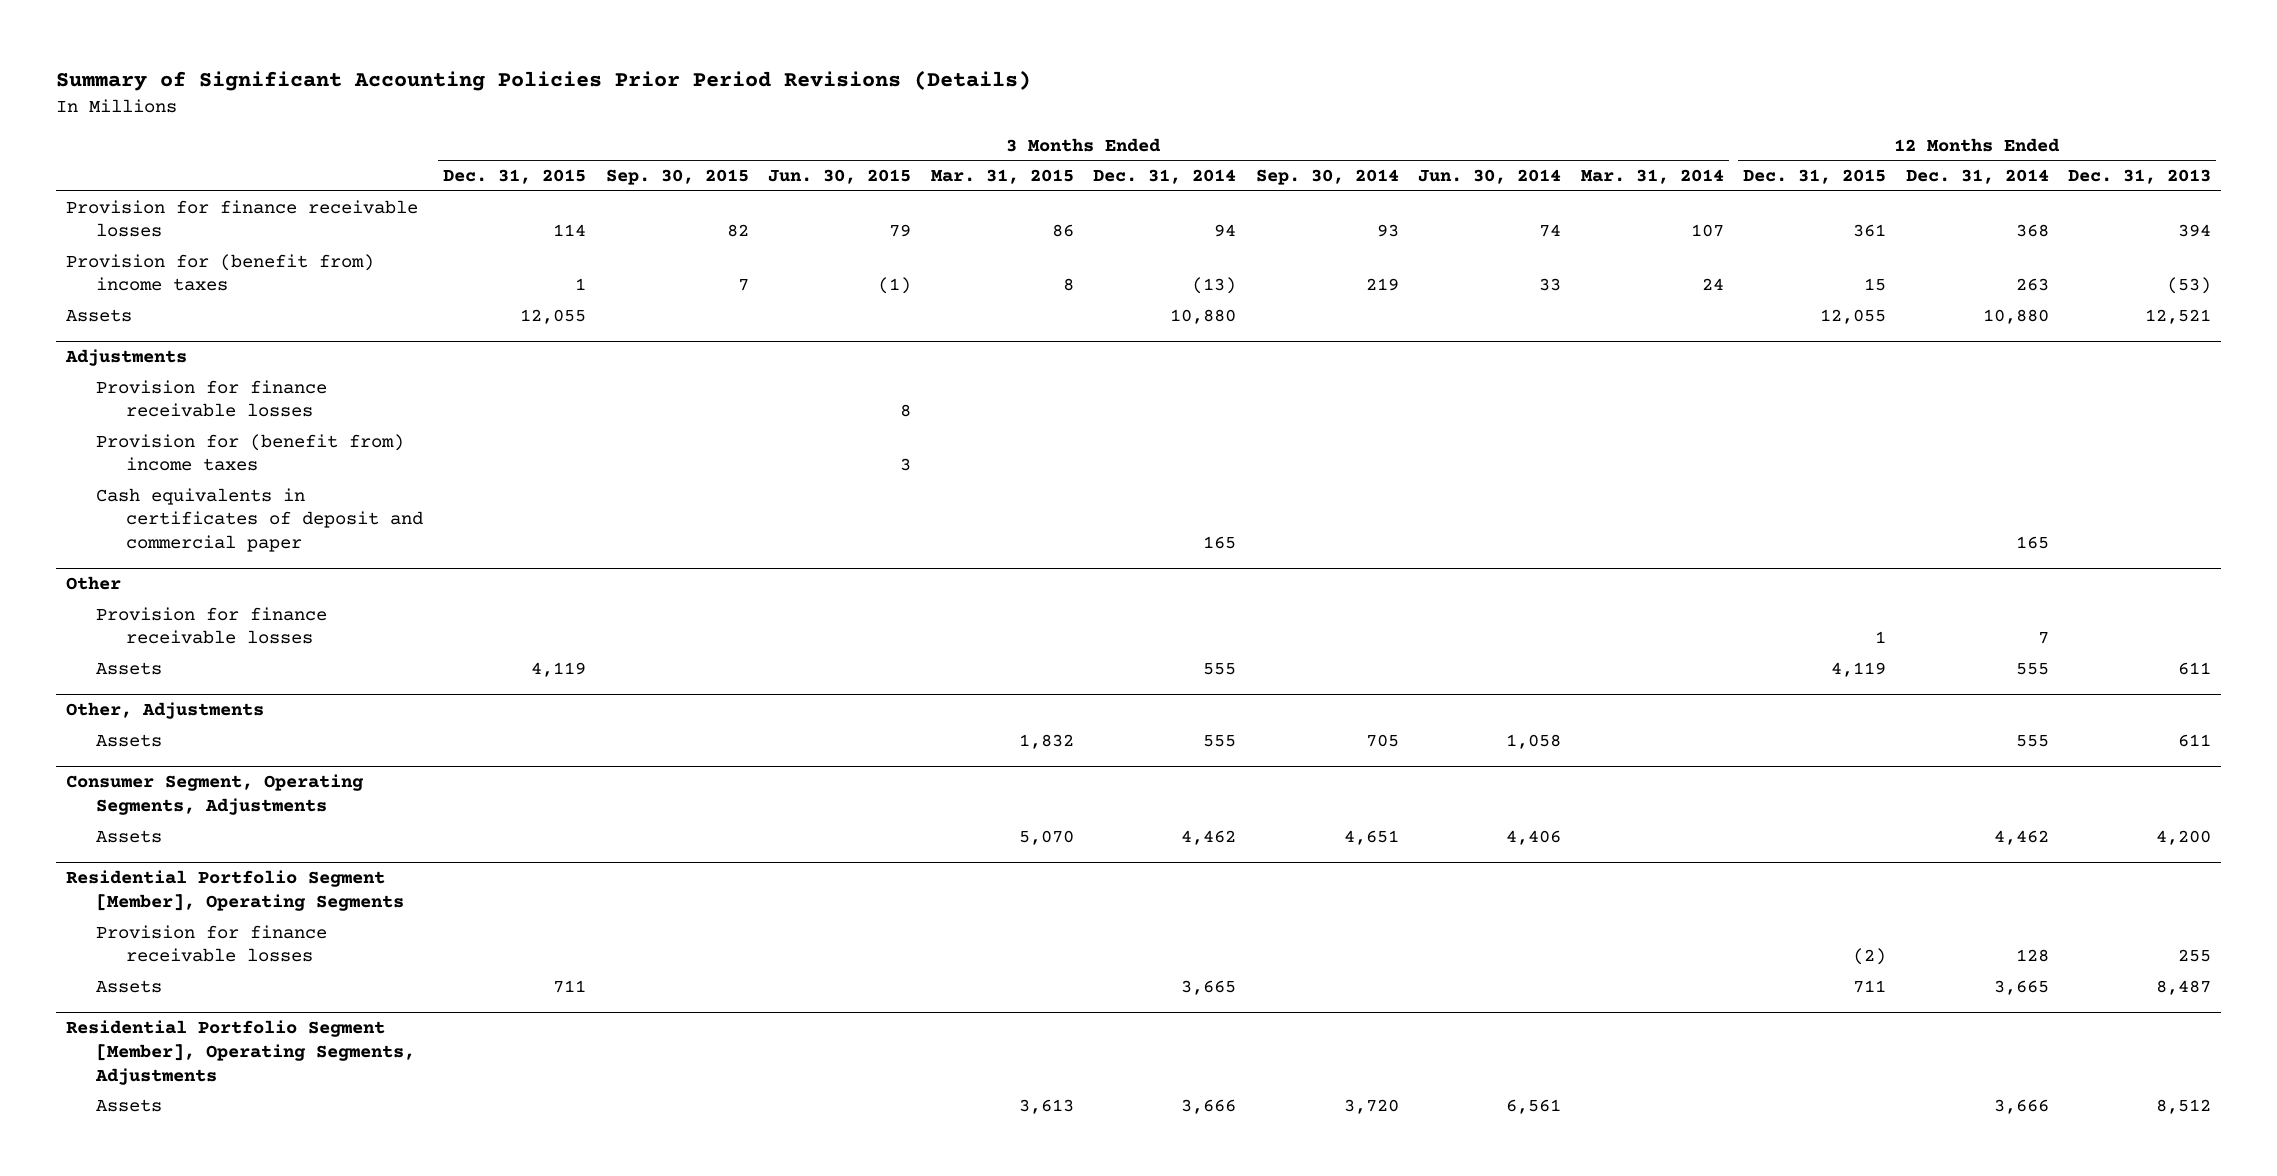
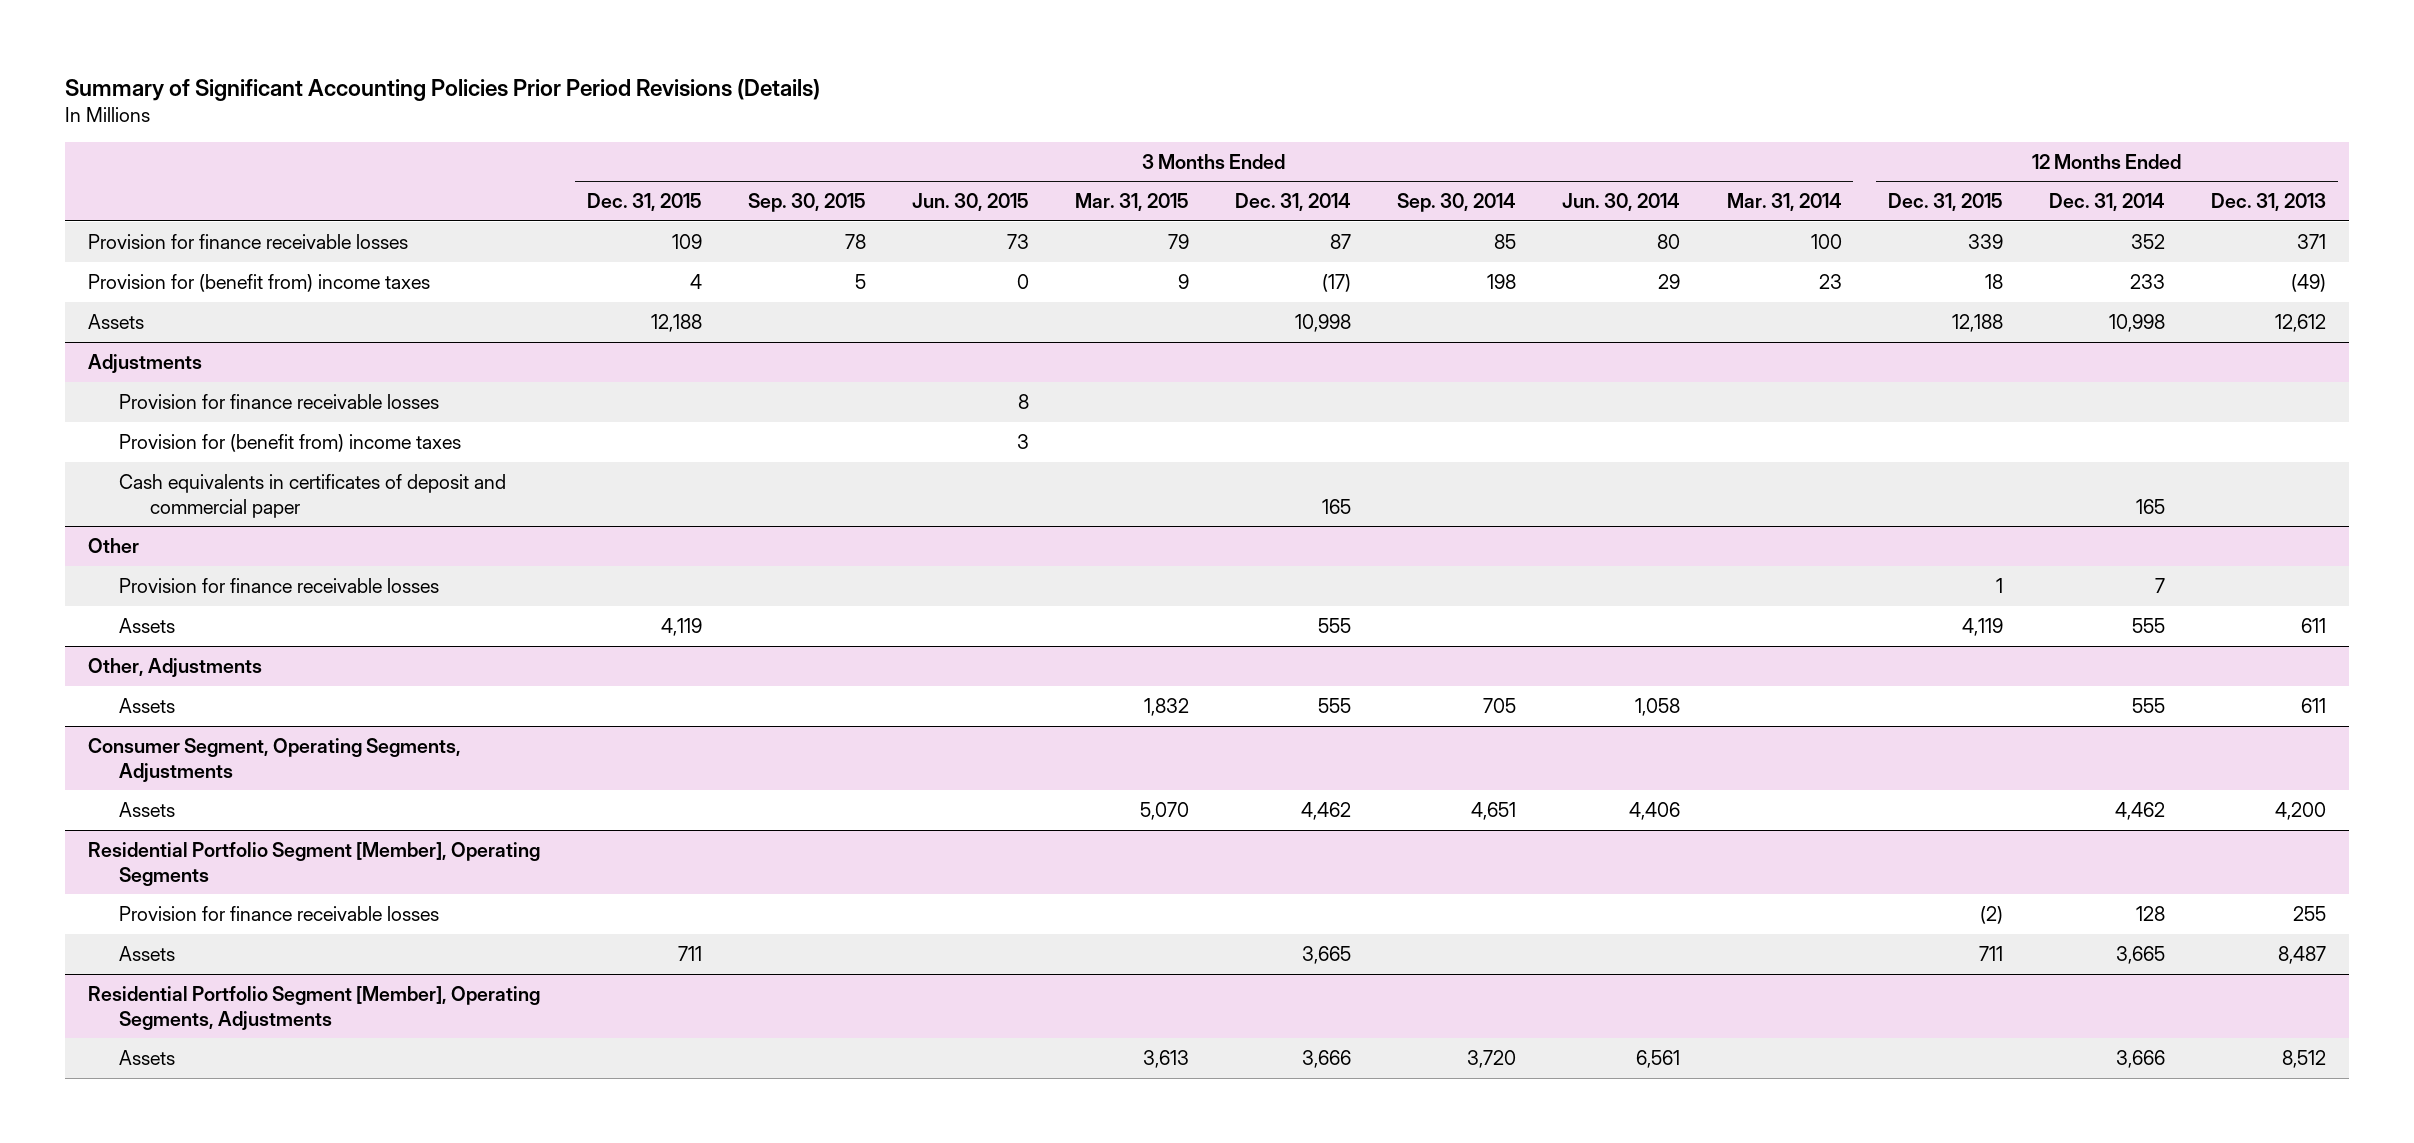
[552,224,586,237] 114 -> [671,233,702,249] 109
[726,224,749,238] 82 -> [844,233,866,249] 78
[889,224,912,238] 79 -> [1006,233,1029,249] 73
[1051,224,1074,238] 86 -> [1168,233,1190,249] 79
[1214,224,1237,238] 94 -> [1330,233,1352,249] 87
[1376,224,1399,238] 93 -> [1494,233,1517,249] 85
[1539,224,1562,238] 74 -> [1657,233,1681,249] 80
[1690,224,1724,238] 107 -> [1810,233,1842,249] 100
[1853,224,1887,238] 361 -> [1967,233,2003,249] 339
[2015,224,2049,238] 368 -> [2130,233,2165,249] 352
[2178,224,2212,238] 394 -> [2297,233,2327,249] 371
[574,278,586,291] 1 -> [689,273,702,289] 4
[737,279,749,292] 7 -> [854,273,866,289] 5
[878,277,912,295] (1) -> [1016,273,1029,289] 0
[1062,278,1074,292] 8 -> [1178,273,1190,289] 9
[1192,277,1237,295] (13) -> [1322,273,1352,292] (17)
[1365,278,1399,292] 219 -> [1487,273,1517,289] 198
[1539,278,1562,292] 33 -> [1658,273,1681,289] 29
[1701,278,1724,291] 24 -> [1818,273,1842,289] 23
[1864,278,1887,292] 15 -> [1984,273,2003,289] 18
[2015,278,2049,292] 263 -> [2129,273,2165,289] 233
[2167,277,2212,295] (53) -> [2291,273,2327,292] (49)
[519,308,586,324] 12,055 -> [650,313,702,332] 12,188
[1170,308,1237,324] 10,880 -> [1295,313,1352,332] 10,998
[1820,308,1887,324] 12,055 -> [1951,313,2003,332] 12,188
[1982,308,2049,324] 10,880 -> [2108,313,2165,332] 10,998
[2145,308,2212,324] 12,521 -> [2275,313,2327,332] 12,612

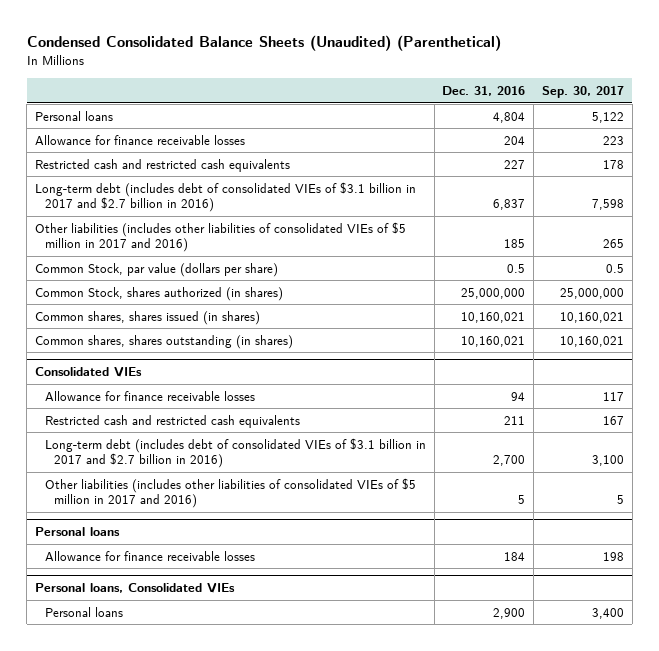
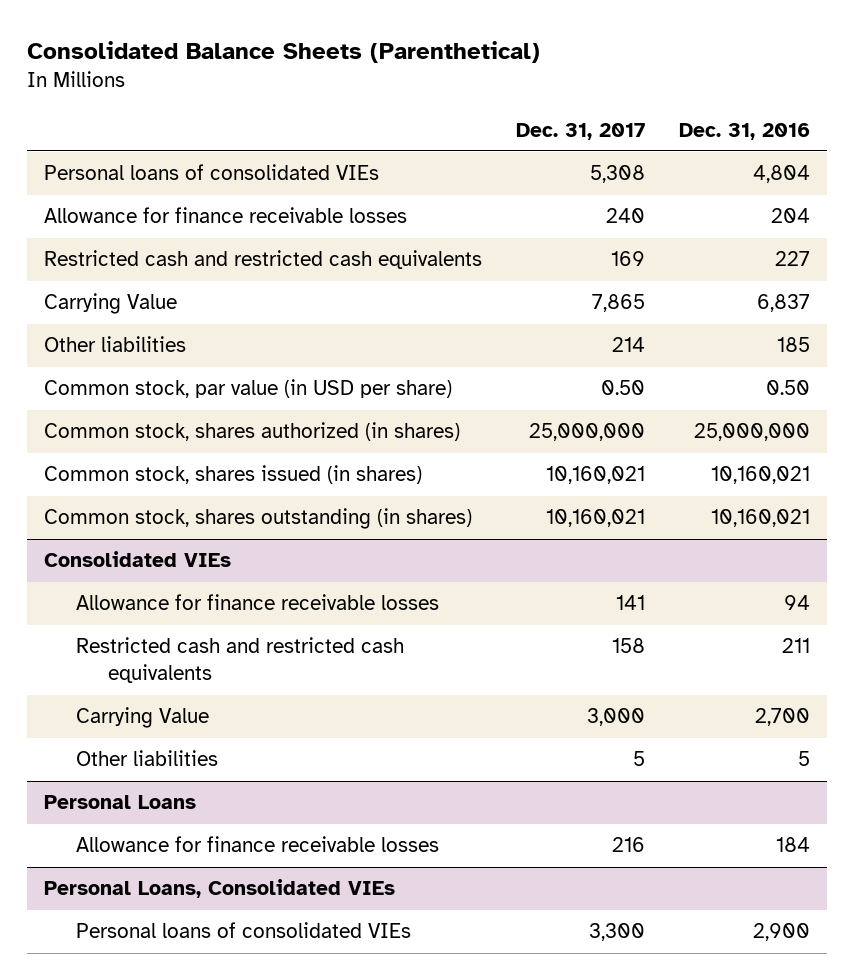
[26,35,501,52] Condensed Consolidated Balance Sheets (Unaudited) (Parenthetical) -> [26,41,540,64] Consolidated Balance Sheets (Parenthetical)
[541,86,624,99] Sep. 30, 2017 -> none
none -> [515,122,645,140] Dec. 31, 2017
[35,110,114,121] Personal loans -> [43,164,379,181] Personal loans of consolidated VIEs
[35,181,417,213] Long-term debt (includes debt of consolidated VIEs of $3.1 billion in 2017 and $2.7 billion in 2016) -> [43,293,177,315] Carrying Value
[35,221,407,253] Other liabilities (includes other liabilities of consolidated VIEs of $5 million in 2017 and 2016) -> [43,336,186,353] Other liabilities
[35,262,279,277] Common Stock, par value (dollars per share) -> [43,379,452,399] Common stock, par value (in USD per share)
[507,263,526,273] 0.5 -> [765,380,810,396] 0.50
[35,286,284,301] Common Stock, shares authorized (in shares) -> [43,422,460,442] Common stock, shares authorized (in shares)
[35,310,261,325] Common shares, shares issued (in shares) -> [43,465,422,485] Common stock, shares issued (in shares)
[35,334,294,349] Common shares, shares outstanding (in shares) -> [43,508,472,530] Common stock, shares outstanding (in shares)
[44,437,426,469] Long-term debt (includes debt of consolidated VIEs of $3.1 billion in 2017 and $2.7 billion in 2016) -> [75,707,209,729] Carrying Value
[44,477,416,509] Other liabilities (includes other liabilities of consolidated VIEs of $5 million in 2017 and 2016) -> [75,750,218,767] Other liabilities
[35,527,121,537] Personal loans -> [43,795,196,810] Personal Loans
[35,583,236,594] Personal loans, Consolidated VIEs -> [43,879,395,899] Personal Loans, Consolidated VIEs
[44,606,123,617] Personal loans -> [75,922,411,939] Personal loans of consolidated VIEs

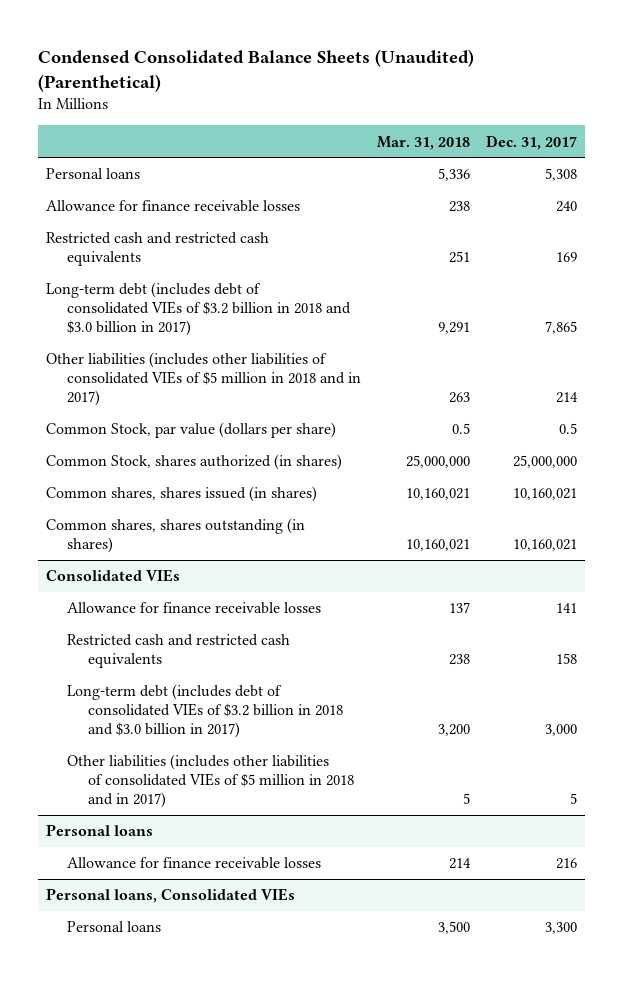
[26,41,540,64] Consolidated Balance Sheets (Parenthetical) -> [38,49,475,92] Condensed Consolidated Balance Sheets (Unaudited) (Parenthetical)
[678,122,810,140] Dec. 31, 2016 -> none
none -> [377,135,471,150] Mar. 31, 2018
[43,164,379,181] Personal loans of consolidated VIEs -> [46,168,141,180] Personal loans
[43,293,177,315] Carrying Value -> [46,282,352,337] Long-term debt (includes debt of consolidated VIEs of $3.2 billion in 2018 and $3.0 billion in 2017)
[43,336,186,353] Other liabilities -> [46,352,362,407] Other liabilities (includes other liabilities of consolidated VIEs of $5 million in 2018 and in 2017)
[43,379,452,399] Common stock, par value (in USD per share) -> [46,422,337,439] Common Stock, par value (dollars per share)
[600,380,645,396] 0.50 -> [559,423,578,435] 0.5
[43,422,460,442] Common stock, shares authorized (in shares) -> [46,454,343,471] Common Stock, shares authorized (in shares)
[43,465,422,485] Common stock, shares issued (in shares) -> [46,486,318,503] Common shares, shares issued (in shares)
[43,508,472,530] Common stock, shares outstanding (in shares) -> [46,518,306,554] Common shares, shares outstanding (in shares)
[75,707,209,729] Carrying Value -> [67,684,344,739] Long-term debt (includes debt of consolidated VIEs of $3.2 billion in 2018 and $3.0 billion in 2017)
[75,750,218,767] Other liabilities -> [67,754,355,809] Other liabilities (includes other liabilities of consolidated VIEs of $5 million in 2018 and in 2017)
[43,795,196,810] Personal Loans -> [46,824,154,837] Personal loans
[43,879,395,899] Personal Loans, Consolidated VIEs -> [46,888,296,904] Personal loans, Consolidated VIEs
[75,922,411,939] Personal loans of consolidated VIEs -> [67,921,162,933] Personal loans

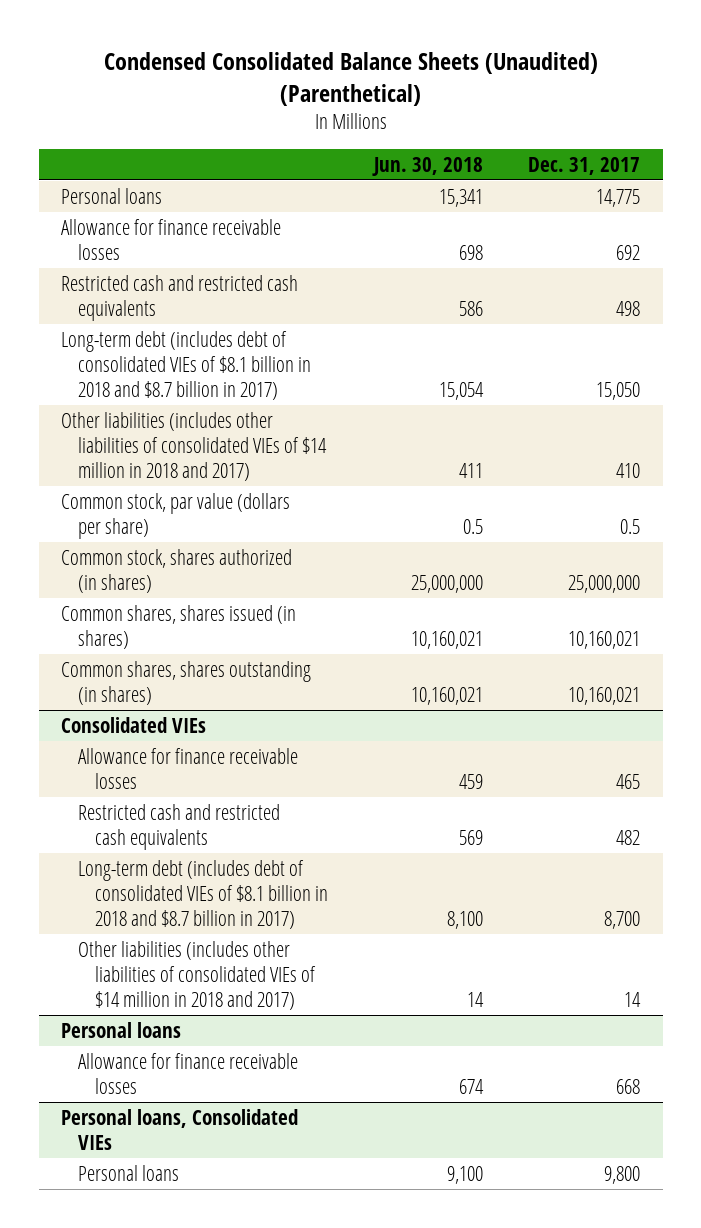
[377,135,471,150] Mar. 31, 2018 -> none
none -> [371,156,483,176] Jun. 30, 2018
[545,168,578,182] 5,308 -> [595,188,640,207] 14,775
[556,201,578,213] 240 -> [615,244,640,260] 692
[556,252,578,263] 169 -> [615,300,640,316] 498
[46,282,352,337] Long-term debt (includes debt of consolidated VIEs of $3.2 billion in 2018 and $3.0 billion in 2017) -> [61,330,312,400] Long-term debt (includes debt of consolidated VIEs of $8.1 billion in 2018 and $8.7 billion in 2017)
[545,321,578,335] 7,865 -> [595,381,640,400] 15,050
[46,352,362,407] Other liabilities (includes other liabilities of consolidated VIEs of $5 million in 2018 and in 2017) -> [61,411,328,481] Other liabilities (includes other liabilities of consolidated VIEs of $14 million in 2018 and 2017)
[556,392,579,404] 214 -> [615,462,640,478] 410
[46,422,337,439] Common Stock, par value (dollars per share) -> [61,492,291,539] Common stock, par value (dollars per share)
[46,454,343,471] Common Stock, shares authorized (in shares) -> [61,548,293,593] Common stock, shares authorized (in shares)
[556,603,578,614] 141 -> [615,773,640,789] 465
[556,653,578,665] 158 -> [615,829,640,845] 482
[67,684,344,739] Long-term debt (includes debt of consolidated VIEs of $3.2 billion in 2018 and $3.0 billion in 2017) -> [78,859,329,929] Long-term debt (includes debt of consolidated VIEs of $8.1 billion in 2018 and $8.7 billion in 2017)
[545,724,578,737] 3,000 -> [603,910,640,929] 8,700
[67,754,355,809] Other liabilities (includes other liabilities of consolidated VIEs of $5 million in 2018 and in 2017) -> [78,940,317,1010] Other liabilities (includes other liabilities of consolidated VIEs of $14 million in 2018 and 2017)
[570,793,578,805] 5 -> [623,991,641,1007] 14
[556,858,578,870] 216 -> [615,1078,640,1094] 668
[545,922,578,935] 3,300 -> [603,1165,640,1184] 9,800

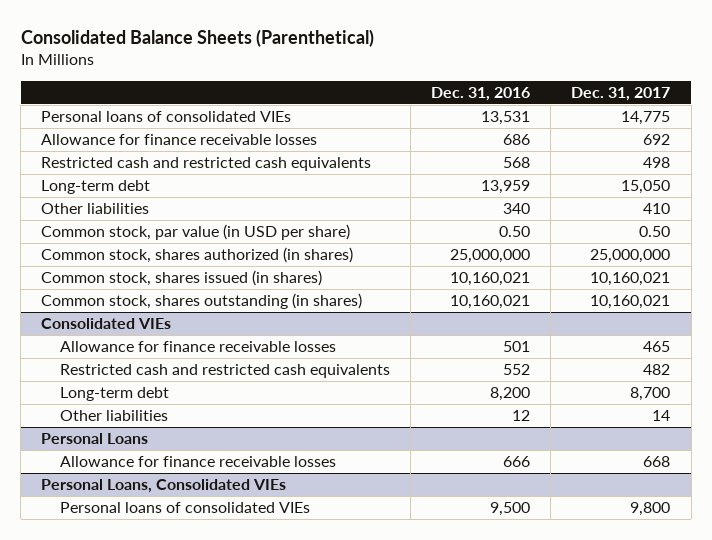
[103,52,598,106] Condensed Consolidated Balance Sheets (Unaudited) (Parenthetical) -> [20,29,374,48] Consolidated Balance Sheets (Parenthetical)
[371,156,483,176] Jun. 30, 2018 -> none
none -> [430,86,530,101] Dec. 31, 2016
[61,187,163,204] Personal loans -> [41,111,292,123] Personal loans of consolidated VIEs
[61,330,312,400] Long-term debt (includes debt of consolidated VIEs of $8.1 billion in 2018 and $8.7 billion in 2017) -> [41,180,151,195] Long-term debt
[61,411,328,481] Other liabilities (includes other liabilities of consolidated VIEs of $14 million in 2018 and 2017) -> [41,203,150,215] Other liabilities
[61,492,291,539] Common stock, par value (dollars per share) -> [41,224,351,241] Common stock, par value (in USD per share)
[619,518,640,534] 0.5 -> [639,226,671,238] 0.50
[61,604,297,649] Common shares, shares issued (in shares) -> [41,270,323,287] Common stock, shares issued (in shares)
[61,660,312,705] Common shares, shares outstanding (in shares) -> [41,293,363,310] Common stock, shares outstanding (in shares)
[78,859,329,929] Long-term debt (includes debt of consolidated VIEs of $8.1 billion in 2018 and $8.7 billion in 2017) -> [59,387,169,402] Long-term debt
[78,940,317,1010] Other liabilities (includes other liabilities of consolidated VIEs of $14 million in 2018 and 2017) -> [59,410,168,422] Other liabilities
[61,1021,182,1038] Personal loans -> [41,433,149,445] Personal Loans
[61,1108,299,1150] Personal loans, Consolidated VIEs -> [41,479,287,494] Personal Loans, Consolidated VIEs
[78,1164,180,1181] Personal loans -> [59,502,310,514] Personal loans of consolidated VIEs

